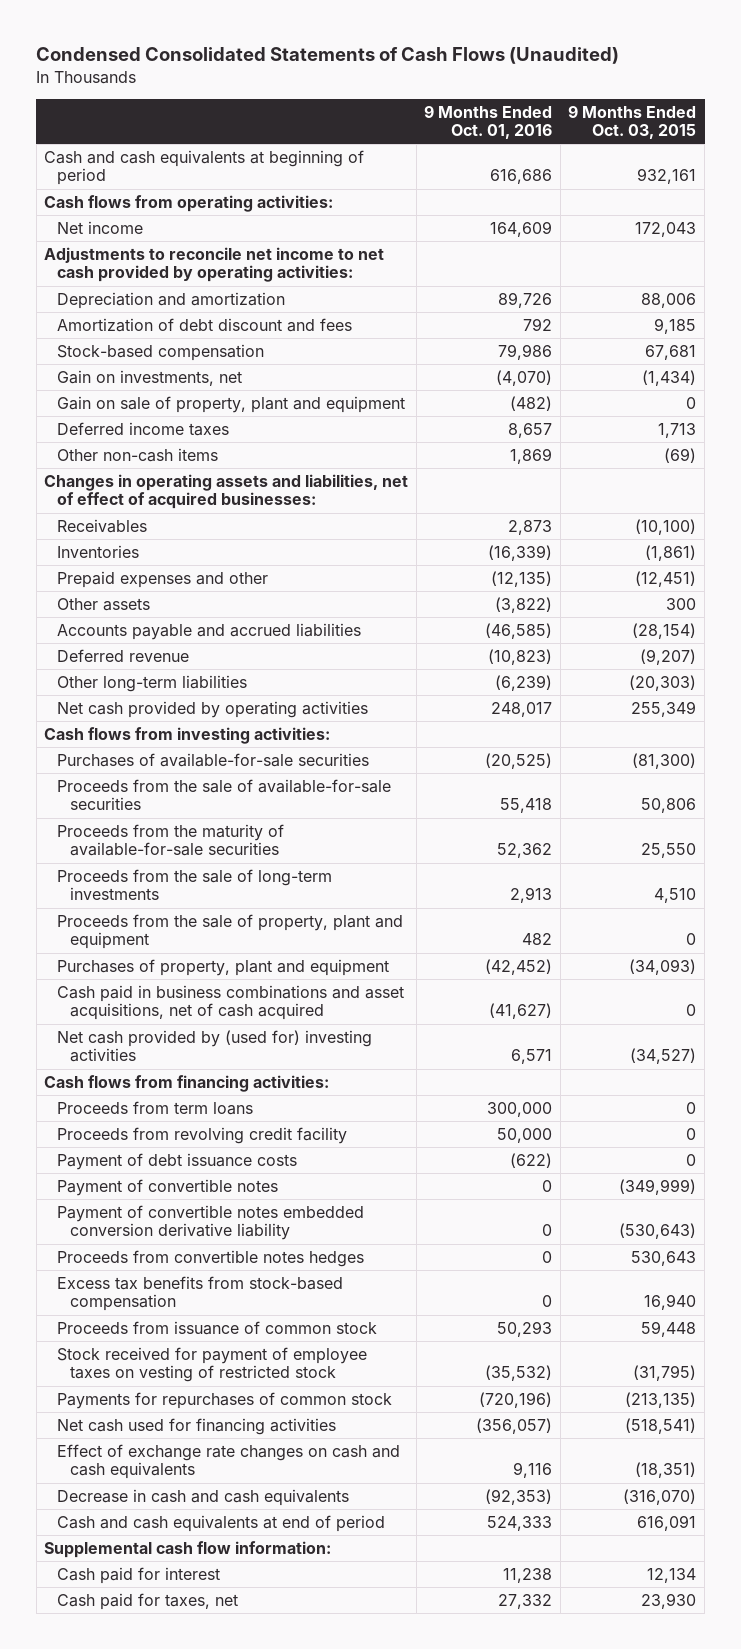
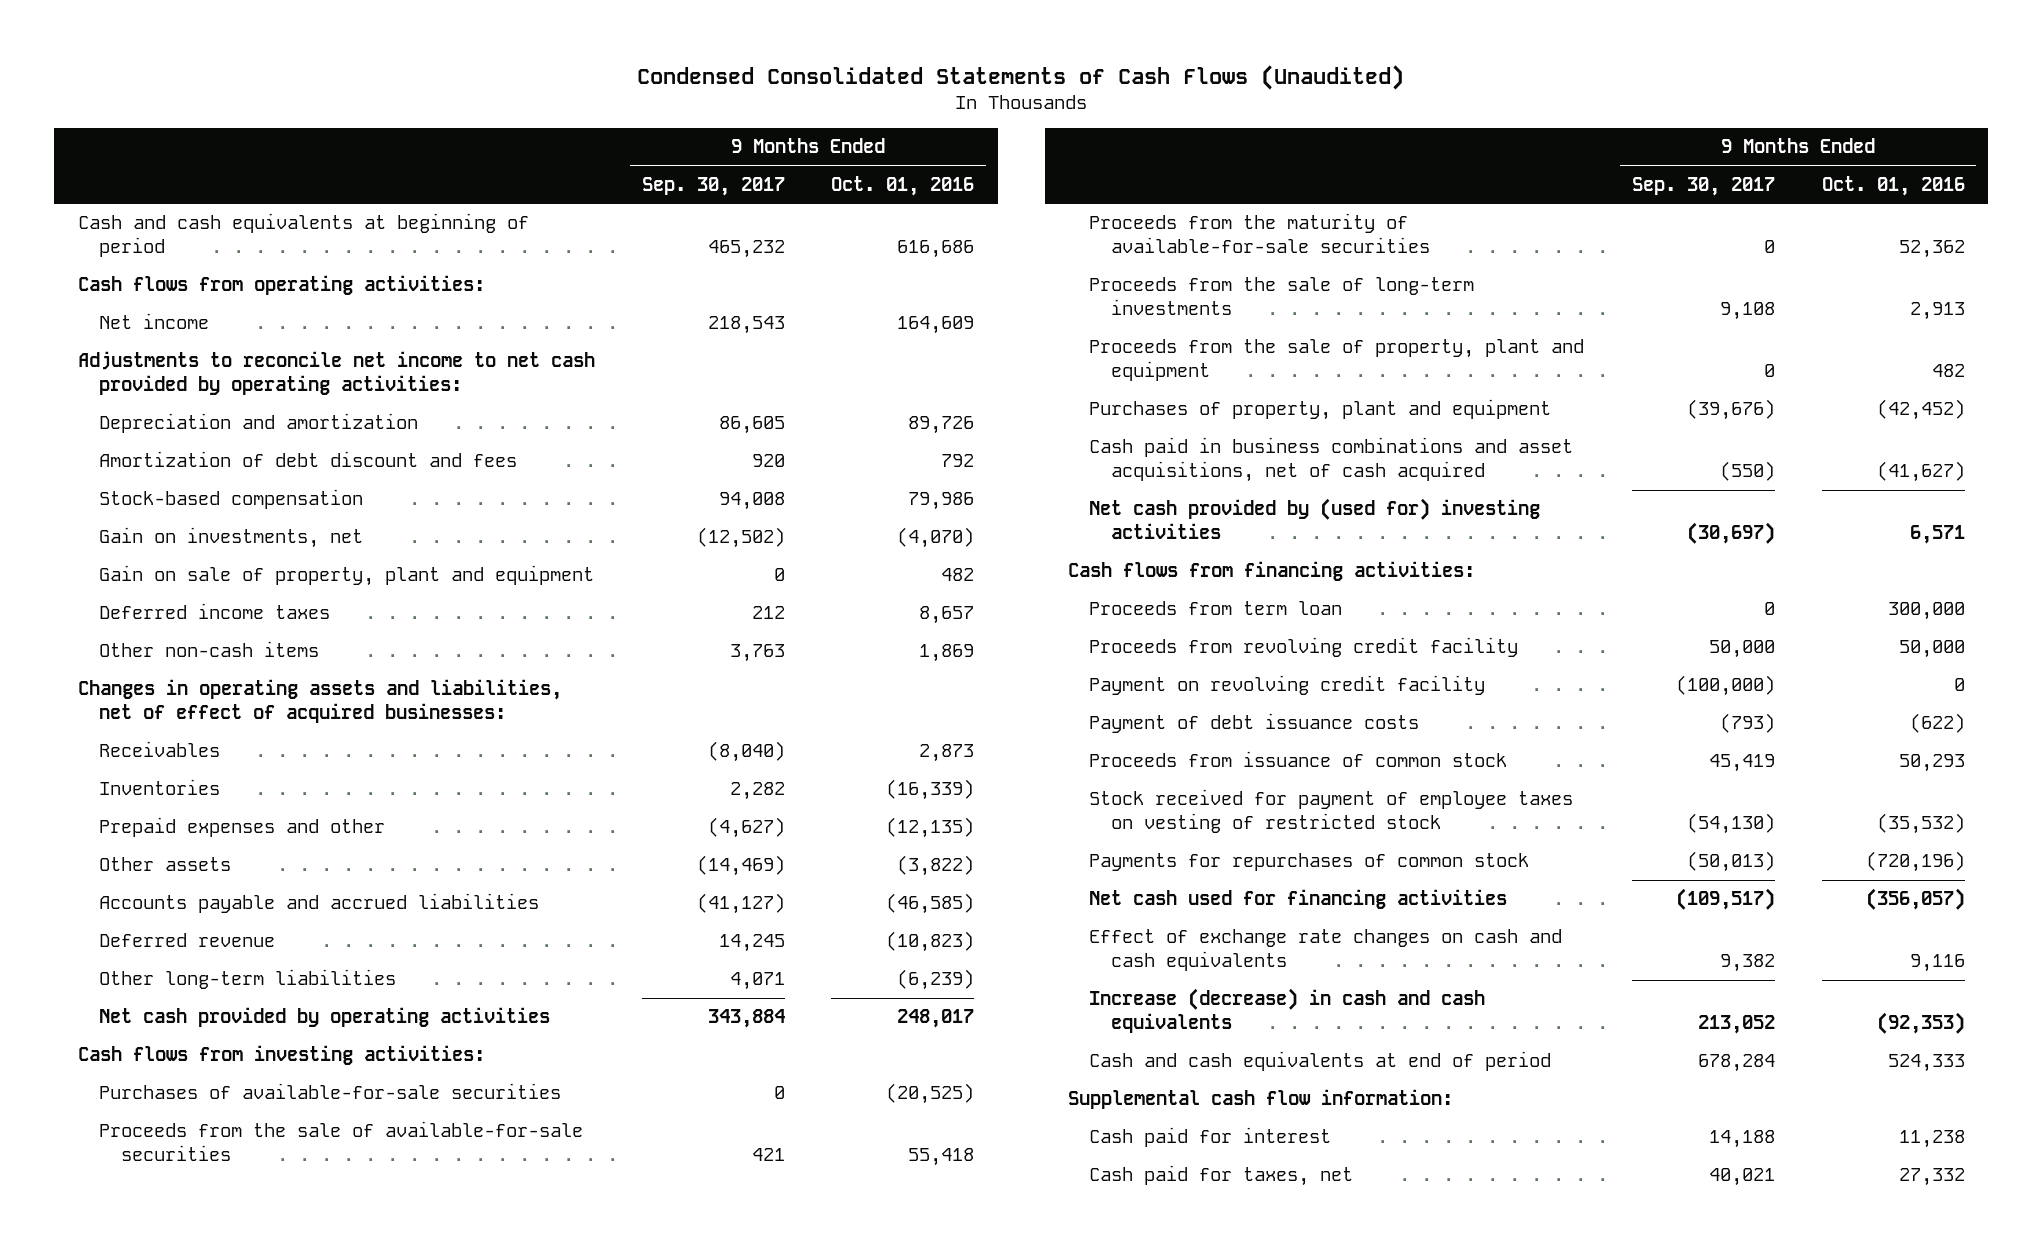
[568,104,697,140] 9 Months Ended Oct. 03, 2015 -> none
none -> [641,176,785,196] Sep. 30, 2017
[510,395,553,411] (482) -> [941,568,975,582] 482
[56,1100,253,1115] Proceeds from term loans -> [1089,601,1343,616] Proceeds from term loan
none -> [1089,675,1486,696] Payment on revolving credit facility
[56,1178,278,1196] Payment of convertible notes -> none
[56,1204,364,1241] Payment of convertible notes embedded conversion derivative liability -> none
[56,1249,364,1267] Proceeds from convertible notes hedges -> none
[56,1275,343,1312] Excess tax benefits from stock-based compensation -> none
[56,1488,349,1506] Decrease in cash and cash equivalents -> [1089,988,1486,1034] Increase (decrease) in cash and cash equivalents

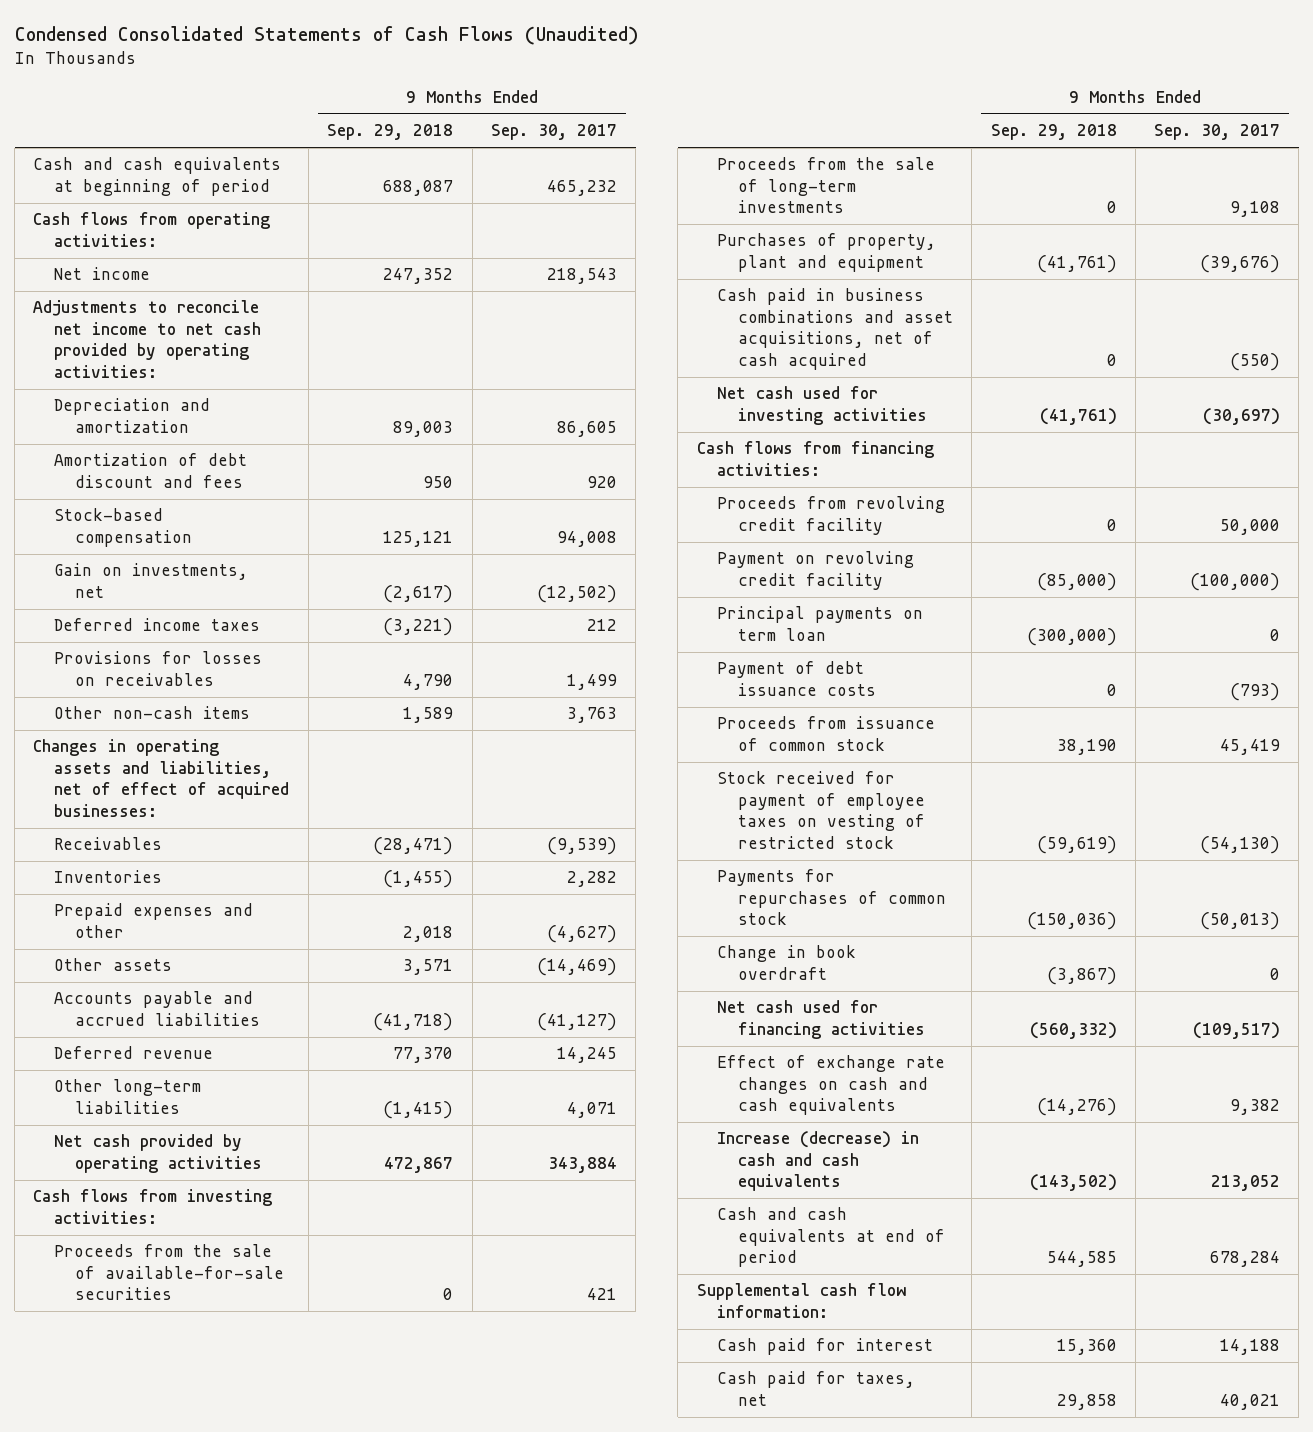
[831,175,975,196] Oct. 01, 2016 -> none
none -> [327,124,454,141] Sep. 29, 2018
[99,565,595,587] Gain on sale of property, plant and equipment -> none
none -> [54,651,263,686] Provisions for losses on receivables
[707,741,785,763] (8,040) -> [546,837,617,856] (9,539)
[99,1083,562,1100] Purchases of available-for-sale securities -> none
[1089,213,1430,254] Proceeds from the maturity of available-for-sale securities -> none
[1089,339,1585,382] Proceeds from the sale of property, plant and equipment -> none
[1089,498,1541,540] Net cash provided by (used for) investing activities -> [717,386,928,425] Net cash used for investing activities
[1089,601,1343,616] Proceeds from term loan -> none
none -> [717,606,924,641] Principal payments on term loan
none -> [717,945,857,980] Change in book overdraft

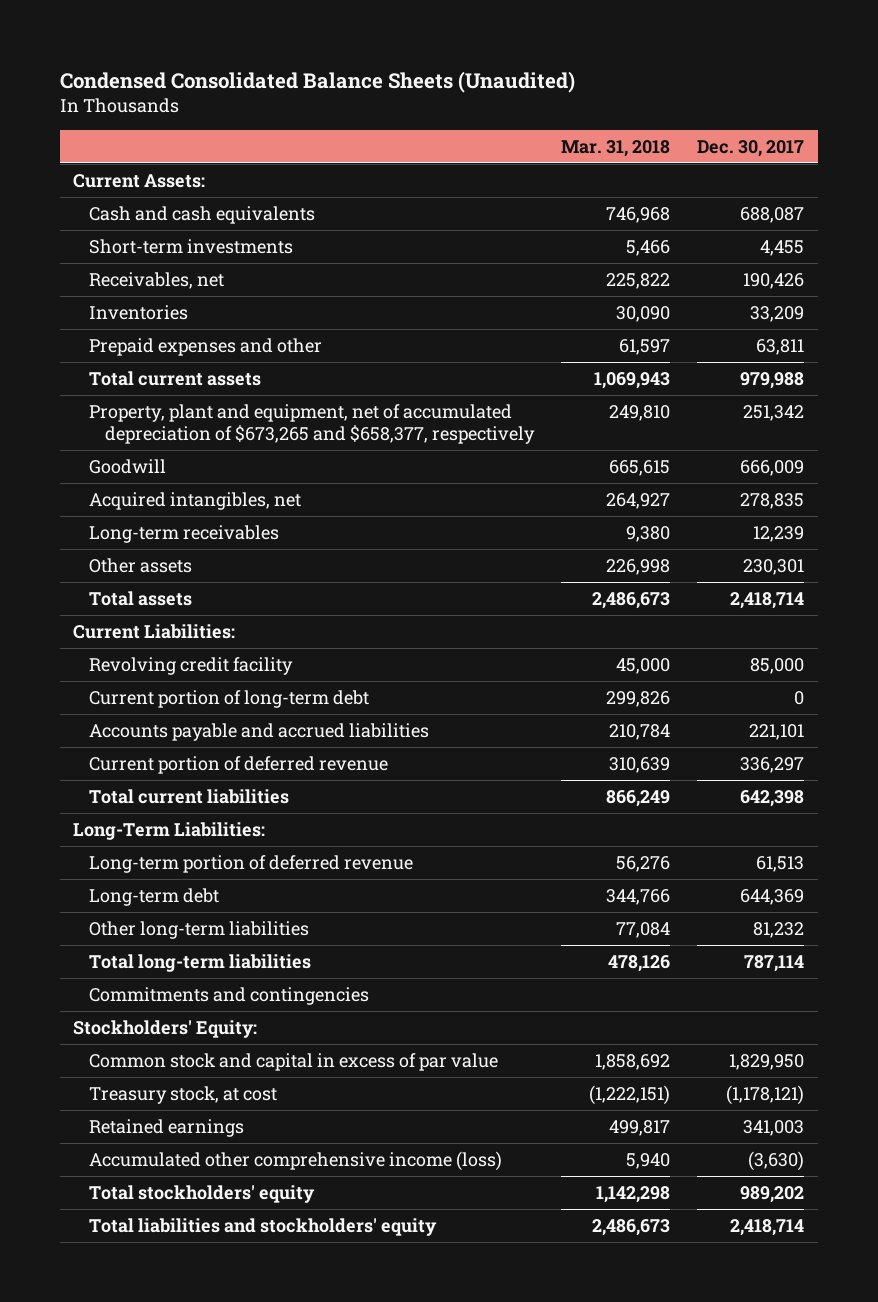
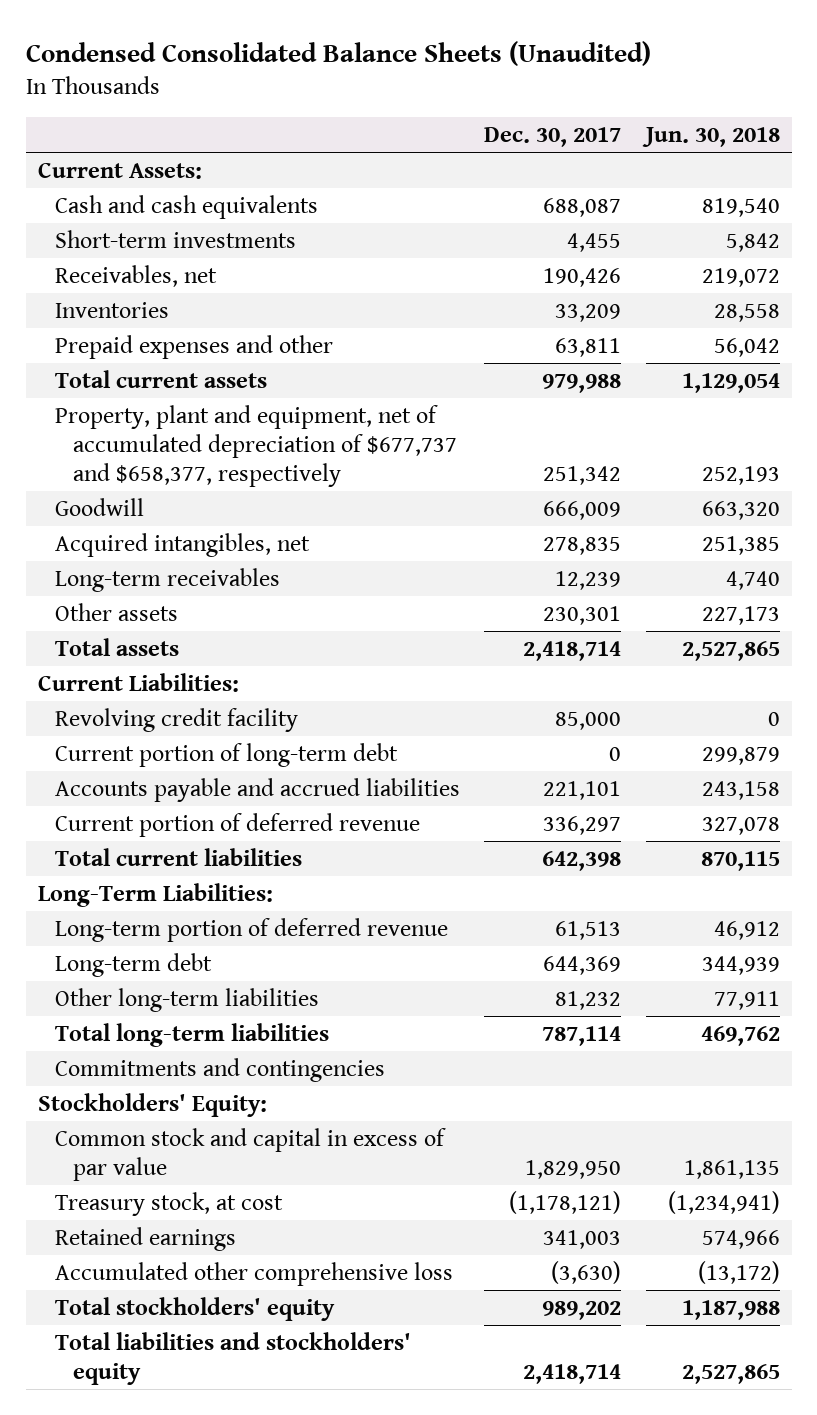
[561,139,671,157] Mar. 31, 2018 -> none
none -> [641,127,780,148] Jun. 30, 2018
[89,403,535,445] Property, plant and equipment, net of accumulated depreciation of $673,265 and $658,377, respectively -> [55,404,457,487] Property, plant and equipment, net of accumulated depreciation of $677,737 and $658,377, respectively
[89,1150,503,1171] Accumulated other comprehensive income (loss) -> [55,1261,454,1286] Accumulated other comprehensive loss

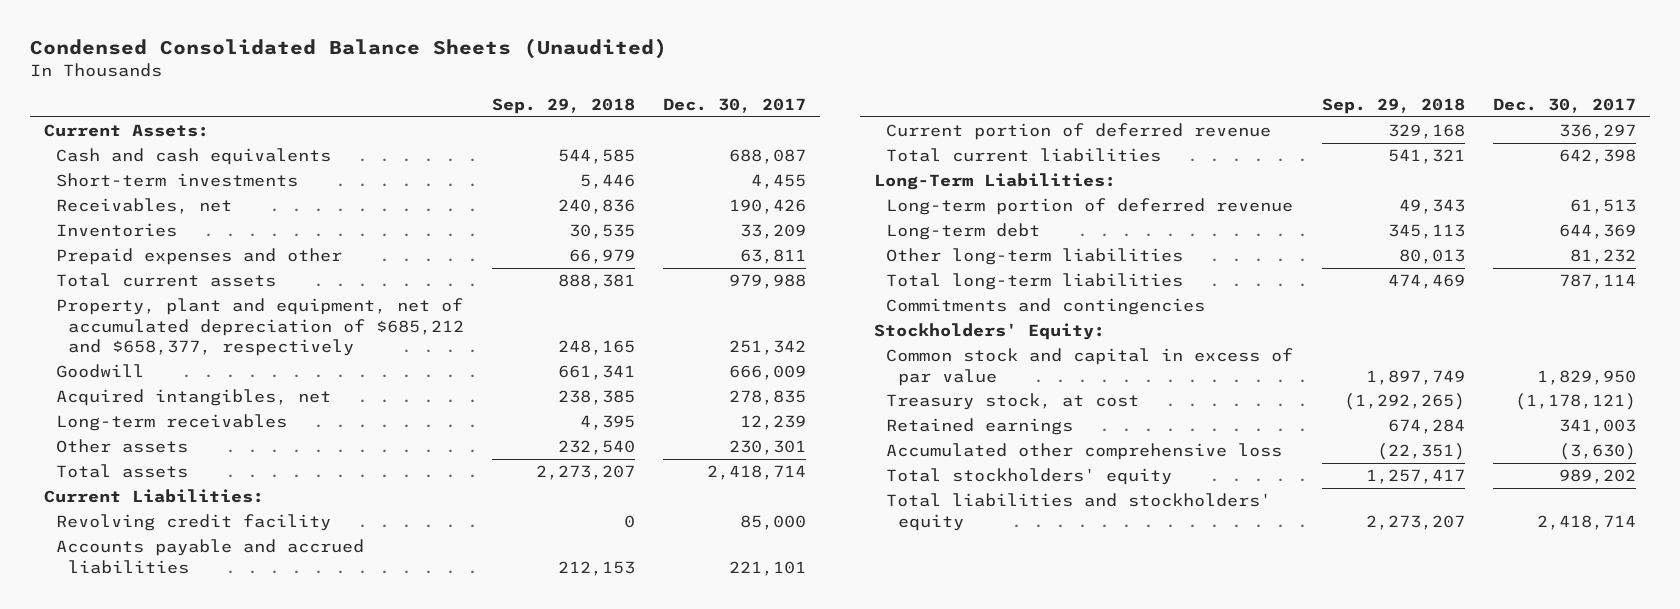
[641,127,780,148] Jun. 30, 2018 -> none
none -> [492,98,636,115] Sep. 29, 2018
[55,404,457,487] Property, plant and equipment, net of accumulated depreciation of $677,737 and $658,377, respectively -> [55,298,465,357] Property, plant and equipment, net of accumulated depreciation of $685,212 and $658,377, respectively
[55,742,399,767] Current portion of long-term debt -> none

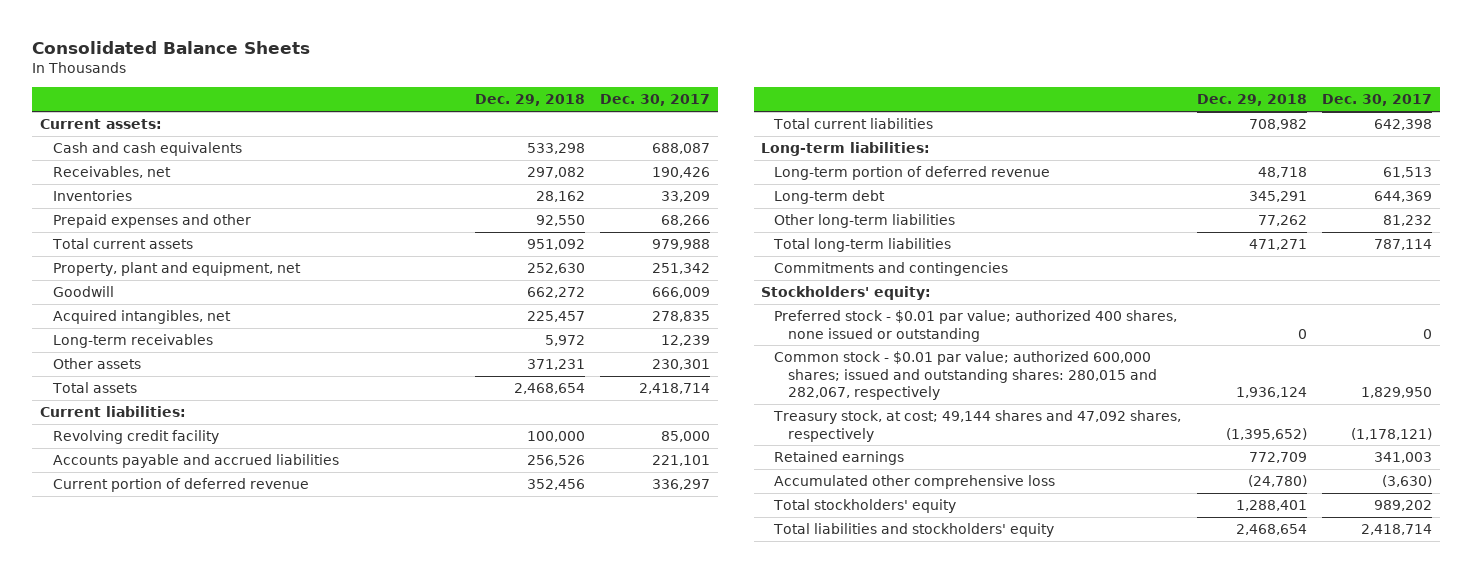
[29,38,667,60] Condensed Consolidated Balance Sheets (Unaudited) -> [31,40,310,54] Consolidated Balance Sheets
[492,98,636,115] Sep. 29, 2018 -> none
none -> [475,94,586,107] Dec. 29, 2018
[43,124,209,138] Current Assets: -> [39,119,162,130] Current assets:
[55,173,298,188] Short-term investments -> none
[739,249,806,265] 63,811 -> [661,215,711,227] 68,266
[55,298,465,357] Property, plant and equipment, net of accumulated depreciation of $685,212 and $658,377, respectively -> [52,262,301,277] Property, plant and equipment, net
[43,489,264,504] Current Liabilities: -> [39,406,186,418] Current liabilities:
[873,173,1116,191] Long-Term Liabilities: -> [761,142,931,157] Long-term liabilities:
[873,323,1105,341] Stockholders' Equity: -> [761,286,932,301] Stockholders' equity:
none -> [774,310,1178,342] Preferred stock - $0.01 par value; authorized 400 shares, none issued or outstanding
[886,348,1294,386] Common stock and capital in excess of par value -> [774,351,1157,400] Common stock - $0.01 par value; authorized 600,000 shares; issued and outstanding shares: 280,015 and 282,067, respectively
[886,393,1140,411] Treasury stock, at cost -> [773,410,1182,442] Treasury stock, at cost; 49,144 shares and 47,092 shares, respectively

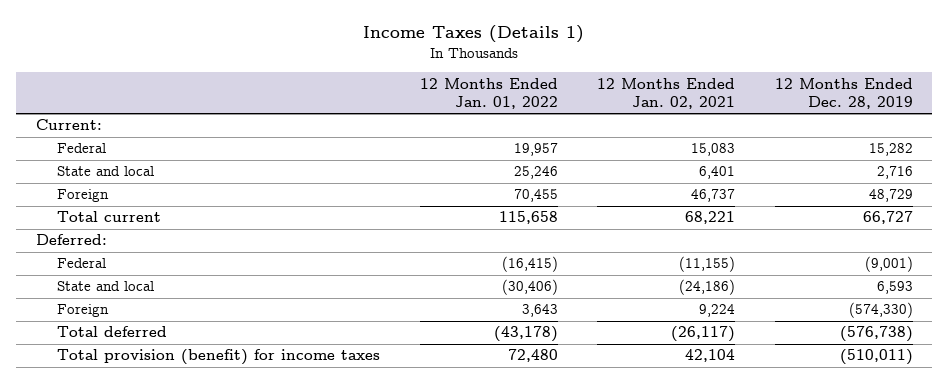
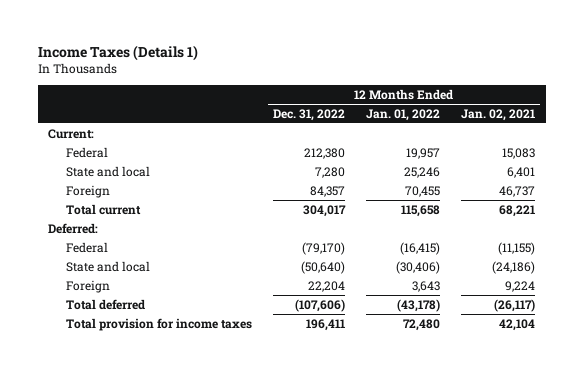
[774,77,913,110] 12 Months Ended Dec. 28, 2019 -> none
none -> [273,108,346,121] Dec. 31, 2022
[57,349,381,366] Total provision (benefit) for income taxes -> [66,317,253,331] Total provision for income taxes

